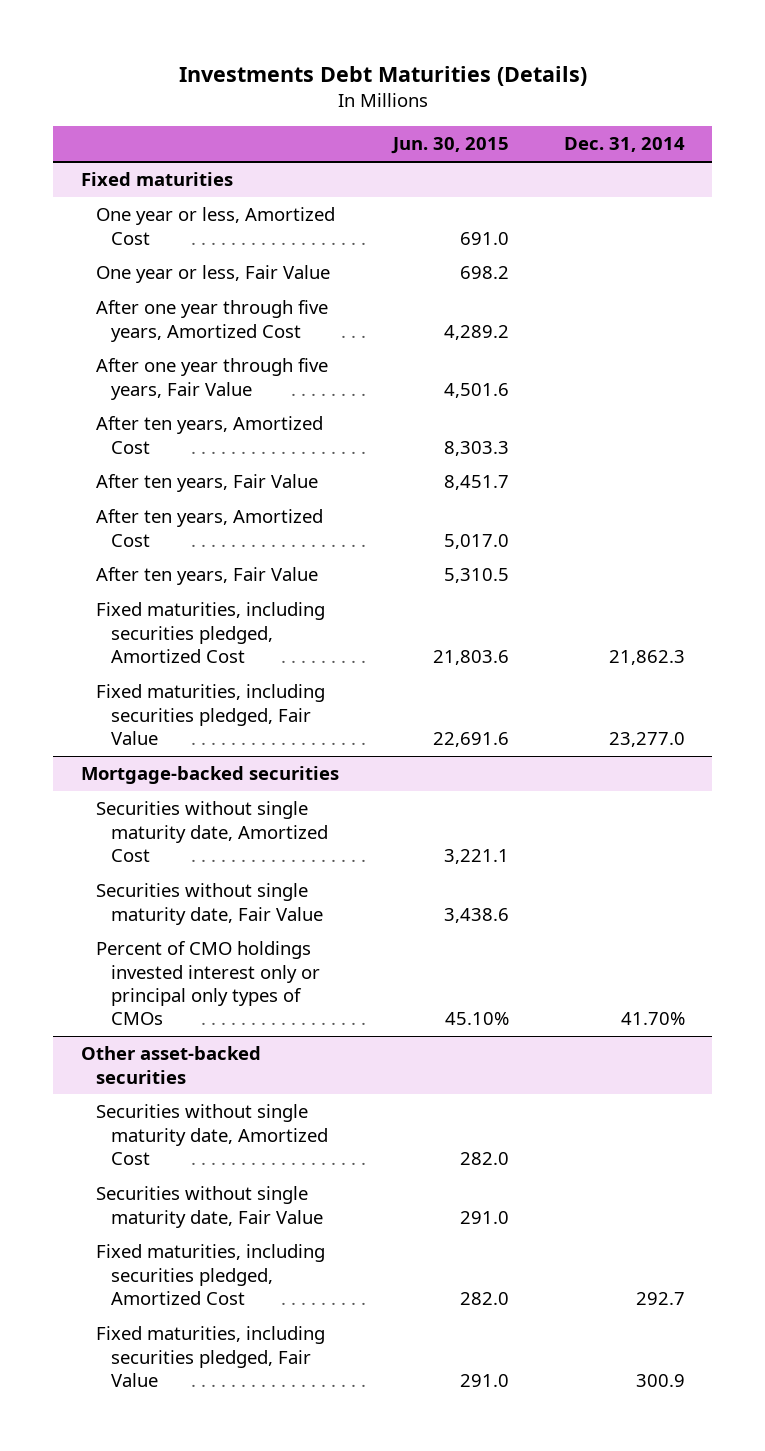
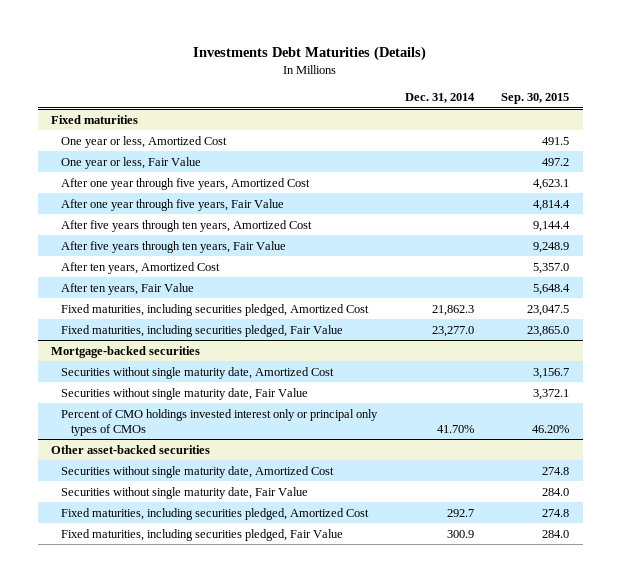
[391,137,510,155] Jun. 30, 2015 -> none
none -> [501,93,570,105] Sep. 30, 2015
[95,416,323,454] After ten years, Amortized Cost -> [60,219,312,232] After five years through ten years, Amortized Cost
[95,474,318,493] After ten years, Fair Value -> [60,240,286,253] After five years through ten years, Fair Value

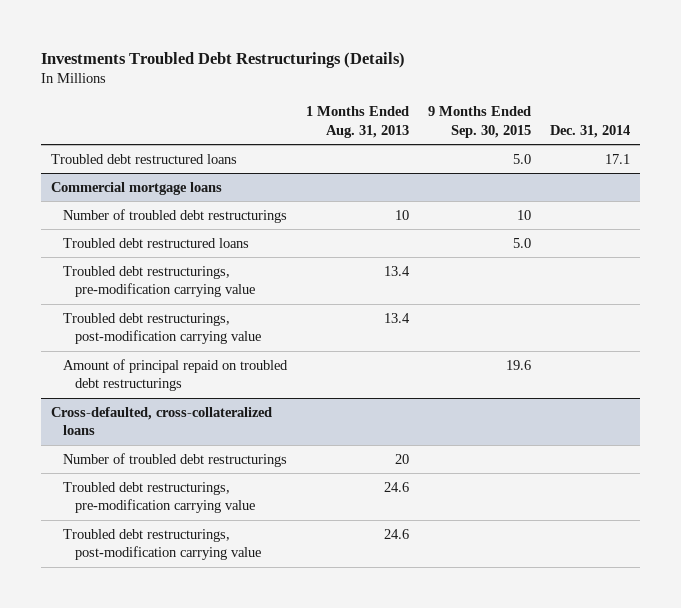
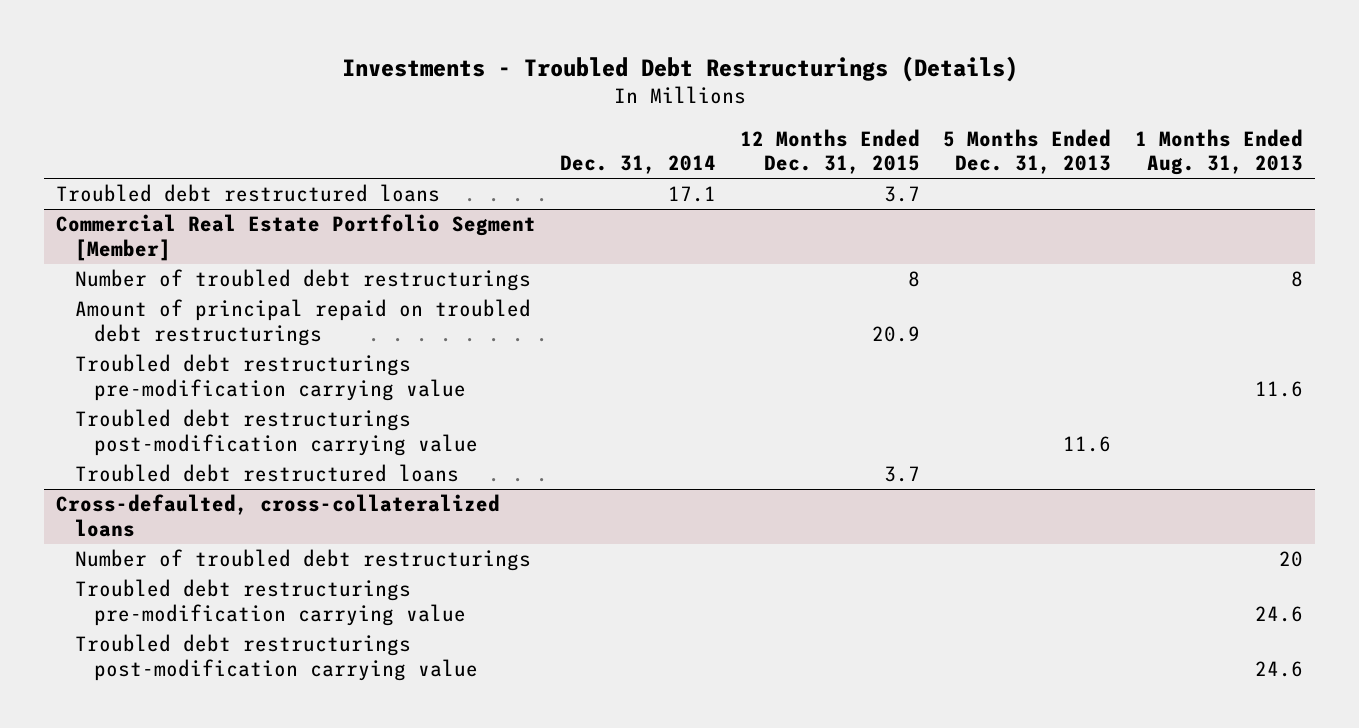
[41,51,406,68] Investments Troubled Debt Restructurings (Details) -> [341,55,1018,82] Investments - Troubled Debt Restructurings (Details)
[428,106,532,139] 9 Months Ended Sep. 30, 2015 -> none
none -> [739,128,920,175] 12 Months Ended Dec. 31, 2015
none -> [943,128,1112,175] 5 Months Ended Dec. 31, 2013
[50,181,222,195] Commercial mortgage loans -> none
[62,208,287,223] Number of troubled debt restructurings -> none
[62,237,249,248] Troubled debt restructured loans -> none
[62,265,255,298] Troubled debt restructurings, pre-modification carrying value -> none
[62,312,261,345] Troubled debt restructurings, post-modification carrying value -> none
[62,358,288,392] Amount of principal repaid on troubled debt restructurings -> none
none -> [55,214,536,261] Commercial Real Estate Portfolio Segment [Member]
none -> [75,269,532,292] Number of troubled debt restructurings
none -> [75,299,532,346] Amount of principal repaid on troubled debt restructurings
none -> [75,354,467,401] Troubled debt restructurings pre-modification carrying value
none -> [75,409,479,456] Troubled debt restructurings post-modification carrying value
none -> [75,464,460,483] Troubled debt restructured loans
[62,481,255,514] Troubled debt restructurings, pre-modification carrying value -> [75,579,467,626] Troubled debt restructurings pre-modification carrying value
[62,528,261,561] Troubled debt restructurings, post-modification carrying value -> [75,634,479,681] Troubled debt restructurings post-modification carrying value

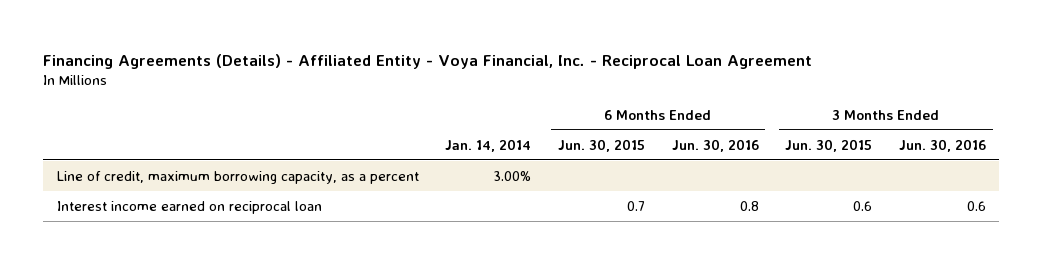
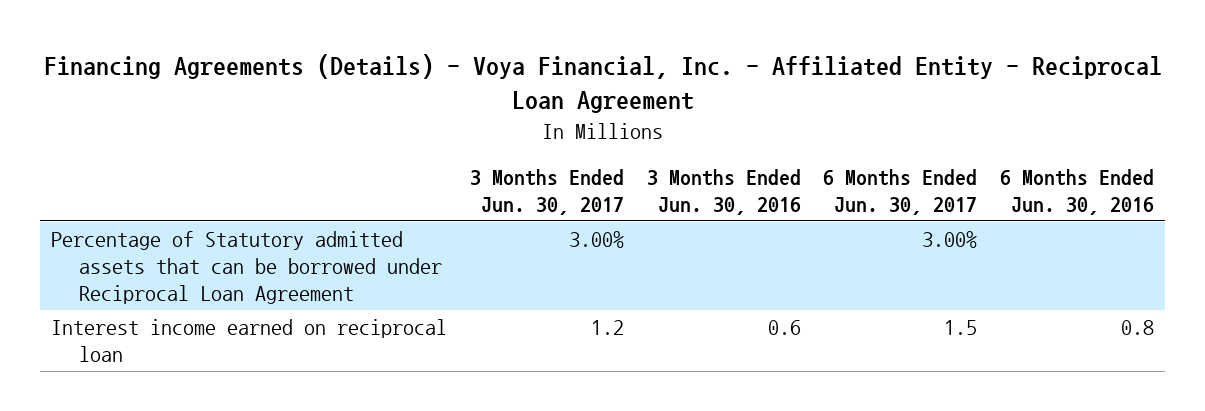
[43,53,813,69] Financing Agreements (Details) - Affiliated Entity - Voya Financial, Inc. - Reciprocal Loan Agreement -> [43,54,1162,114] Financing Agreements (Details) - Voya Financial, Inc. - Affiliated Entity - Reciprocal Loan Agreement
[445,138,532,152] Jan. 14, 2014 -> none
[557,138,645,152] Jun. 30, 2015 -> none
[785,138,873,152] Jun. 30, 2015 -> none
none -> [470,168,625,215] 3 Months Ended Jun. 30, 2017
none -> [823,168,978,215] 6 Months Ended Jun. 30, 2017
[56,170,419,184] Line of credit, maximum borrowing capacity, as a percent -> [51,230,442,304] Percentage of Statutory admitted assets that can be borrowed under Reciprocal Loan Agreement

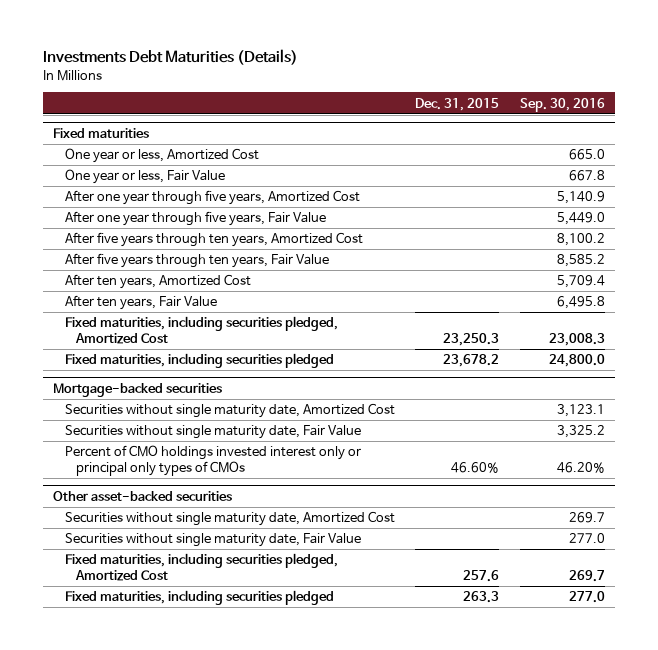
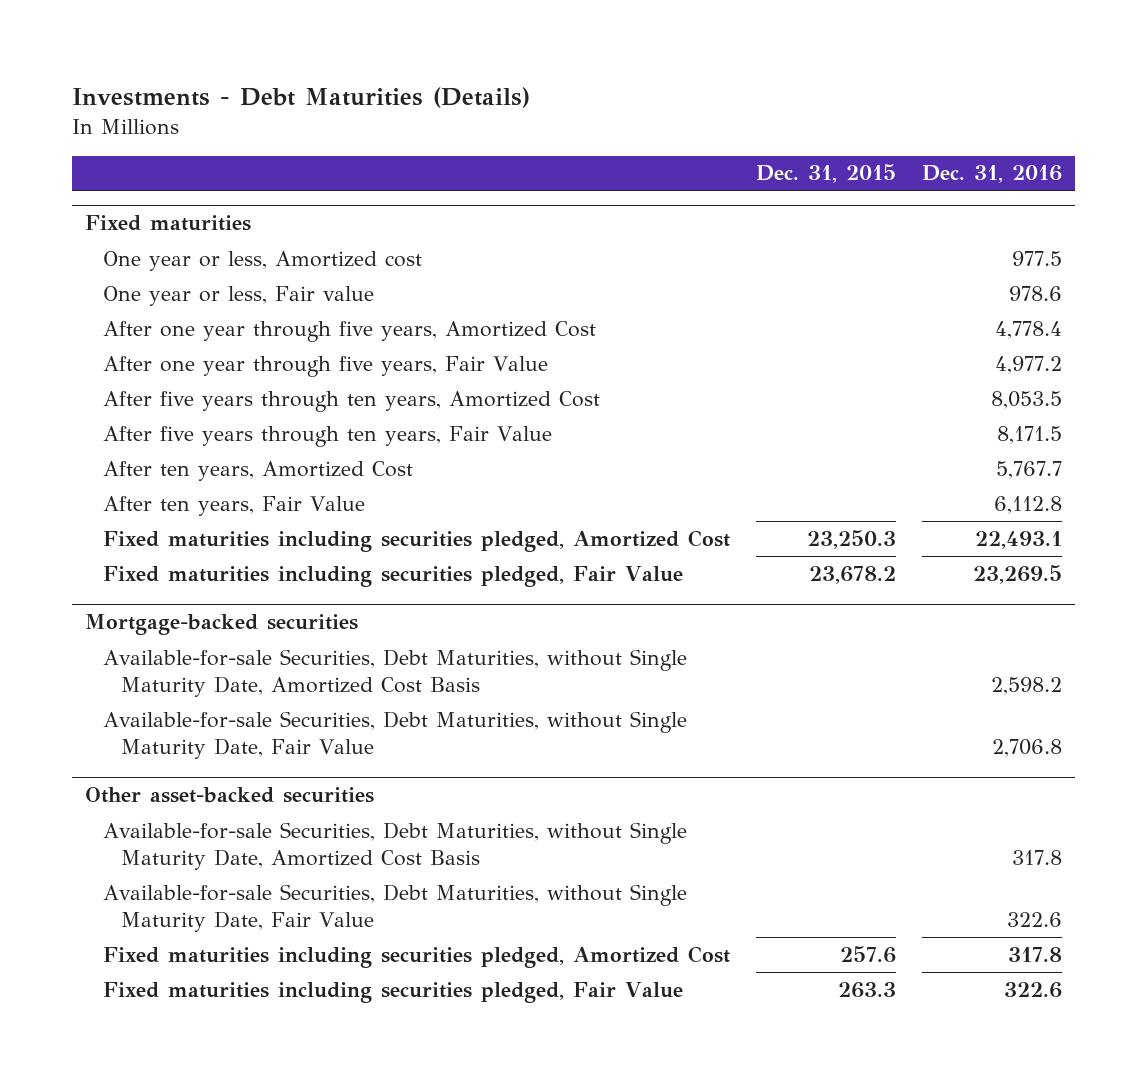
[42,49,298,66] Investments Debt Maturities (Details) -> [72,87,531,109] Investments - Debt Maturities (Details)
[519,97,605,112] Sep. 30, 2016 -> none
none -> [922,165,1063,184] Dec. 31, 2016
[64,148,259,164] One year or less, Amortized Cost -> [102,250,422,271] One year or less, Amortized cost
[64,169,225,185] One year or less, Fair Value -> [102,285,374,306] One year or less, Fair value
[64,316,338,344] Fixed maturities, including securities pledged, Amortized Cost -> [102,529,730,552] Fixed maturities including securities pledged, Amortized Cost
[64,353,334,369] Fixed maturities, including securities pledged -> [102,565,683,587] Fixed maturities including securities pledged, Fair Value
[64,445,361,476] Percent of CMO holdings invested interest only or principal only types of CMOs -> none
[64,403,395,419] Securities without single maturity date, Amortized Cost -> [102,648,687,697] Available-for-sale Securities, Debt Maturities, without Single Maturity Date, Amortized Cost Basis
[64,425,361,440] Securities without single maturity date, Fair Value -> [102,710,687,759] Available-for-sale Securities, Debt Maturities, without Single Maturity Date, Fair Value
[64,511,395,527] Securities without single maturity date, Amortized Cost -> [102,821,687,870] Available-for-sale Securities, Debt Maturities, without Single Maturity Date, Amortized Cost Basis
[64,533,361,548] Securities without single maturity date, Fair Value -> [102,883,687,932] Available-for-sale Securities, Debt Maturities, without Single Maturity Date, Fair Value
[64,553,338,581] Fixed maturities, including securities pledged, Amortized Cost -> [102,945,730,968] Fixed maturities including securities pledged, Amortized Cost
[64,590,334,606] Fixed maturities, including securities pledged -> [102,981,683,1003] Fixed maturities including securities pledged, Fair Value

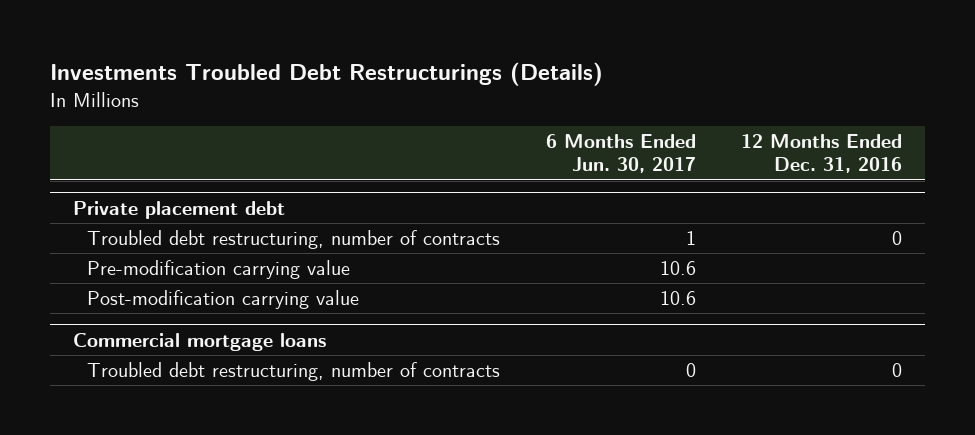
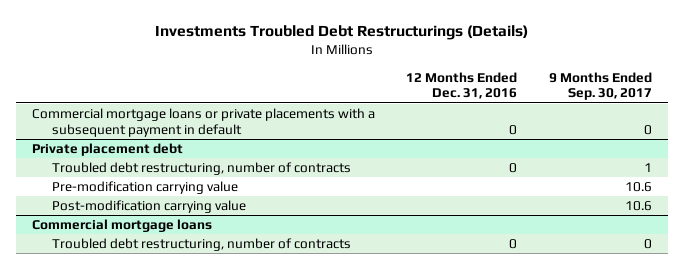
[545,133,696,174] 6 Months Ended Jun. 30, 2017 -> none
none -> [549,71,653,101] 9 Months Ended Sep. 30, 2017
none -> [31,107,375,137] Commercial mortgage loans or private placements with a subsequent payment in default

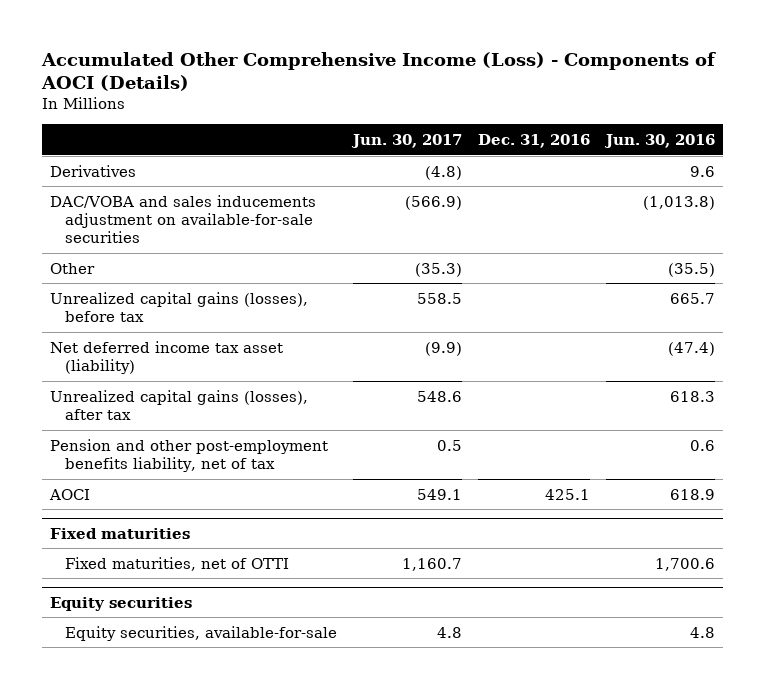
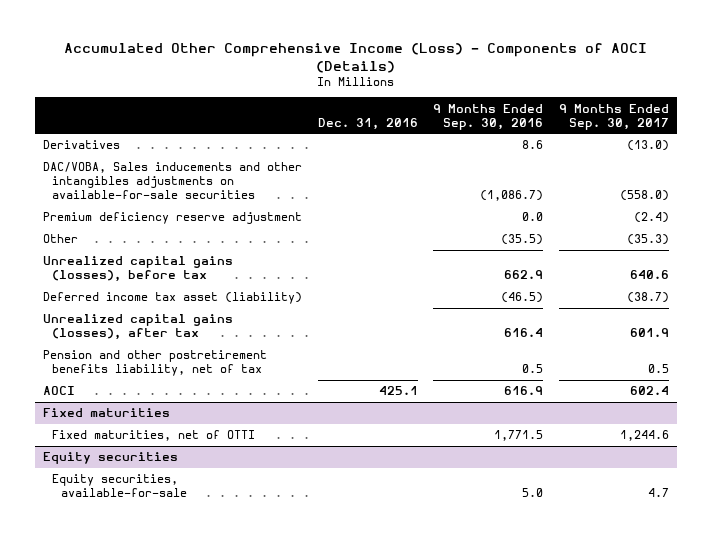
[351,133,463,148] Jun. 30, 2017 -> none
[604,133,716,148] Jun. 30, 2016 -> none
none -> [433,103,544,130] 9 Months Ended Sep. 30, 2016
none -> [558,103,669,130] 9 Months Ended Sep. 30, 2017
[50,194,317,244] DAC/VOBA and sales inducements adjustment on available-for-sale securities -> [42,162,302,200] DAC/VOBA, Sales inducements and other intangibles adjustments on available-for-sale securities
none -> [42,212,302,225] Premium deficiency reserve adjustment
[50,340,284,374] Net deferred income tax asset (liability) -> [42,292,302,305] Deferred income tax asset (liability)
[50,438,329,472] Pension and other post-employment benefits liability, net of tax -> [42,350,267,377] Pension and other postretirement benefits liability, net of tax

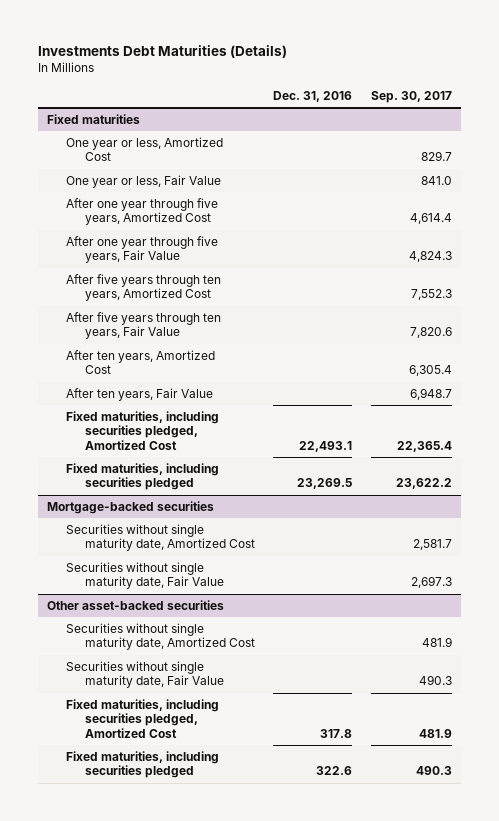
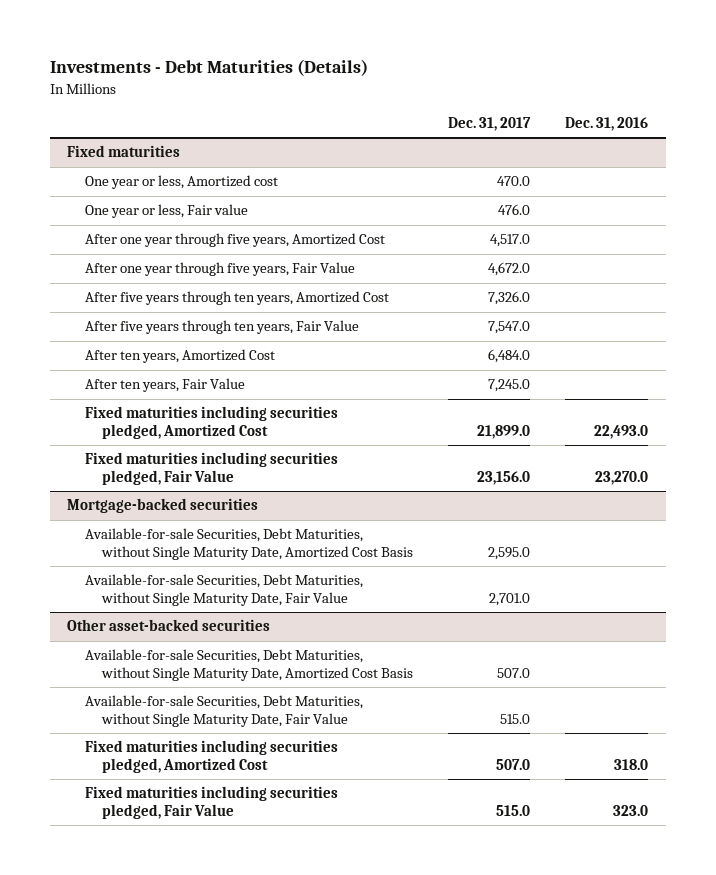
[37,45,287,59] Investments Debt Maturities (Details) -> [49,59,368,77] Investments - Debt Maturities (Details)
[370,91,452,104] Sep. 30, 2017 -> none
none -> [448,116,532,131] Dec. 31, 2017
[65,136,223,162] One year or less, Amortized Cost -> [84,175,278,190] One year or less, Amortized cost
[65,174,221,188] One year or less, Fair Value -> [84,204,248,219] One year or less, Fair value
[65,410,219,450] Fixed maturities, including securities pledged, Amortized Cost -> [84,406,338,440] Fixed maturities including securities pledged, Amortized Cost
[299,440,353,452] 22,493.1 -> [594,425,649,440] 22,493.0
[65,462,219,491] Fixed maturities, including securities pledged -> [84,452,338,486] Fixed maturities including securities pledged, Fair Value
[297,478,353,490] 23,269.5 -> [595,471,649,486] 23,270.0
[65,523,255,552] Securities without single maturity date, Amortized Cost -> [84,528,413,561] Available-for-sale Securities, Debt Maturities, without Single Maturity Date, Amortized Cost Basis
[65,561,224,590] Securities without single maturity date, Fair Value -> [84,574,363,607] Available-for-sale Securities, Debt Maturities, without Single Maturity Date, Fair Value
[65,622,255,651] Securities without single maturity date, Amortized Cost -> [84,649,413,682] Available-for-sale Securities, Debt Maturities, without Single Maturity Date, Amortized Cost Basis
[65,660,224,689] Securities without single maturity date, Fair Value -> [84,695,363,728] Available-for-sale Securities, Debt Maturities, without Single Maturity Date, Fair Value
[65,698,219,738] Fixed maturities, including securities pledged, Amortized Cost -> [84,740,338,774] Fixed maturities including securities pledged, Amortized Cost
[320,728,353,738] 317.8 -> [614,759,649,771] 318.0
[65,750,219,779] Fixed maturities, including securities pledged -> [84,786,338,820] Fixed maturities including securities pledged, Fair Value
[316,766,353,776] 322.6 -> [613,805,649,817] 323.0

